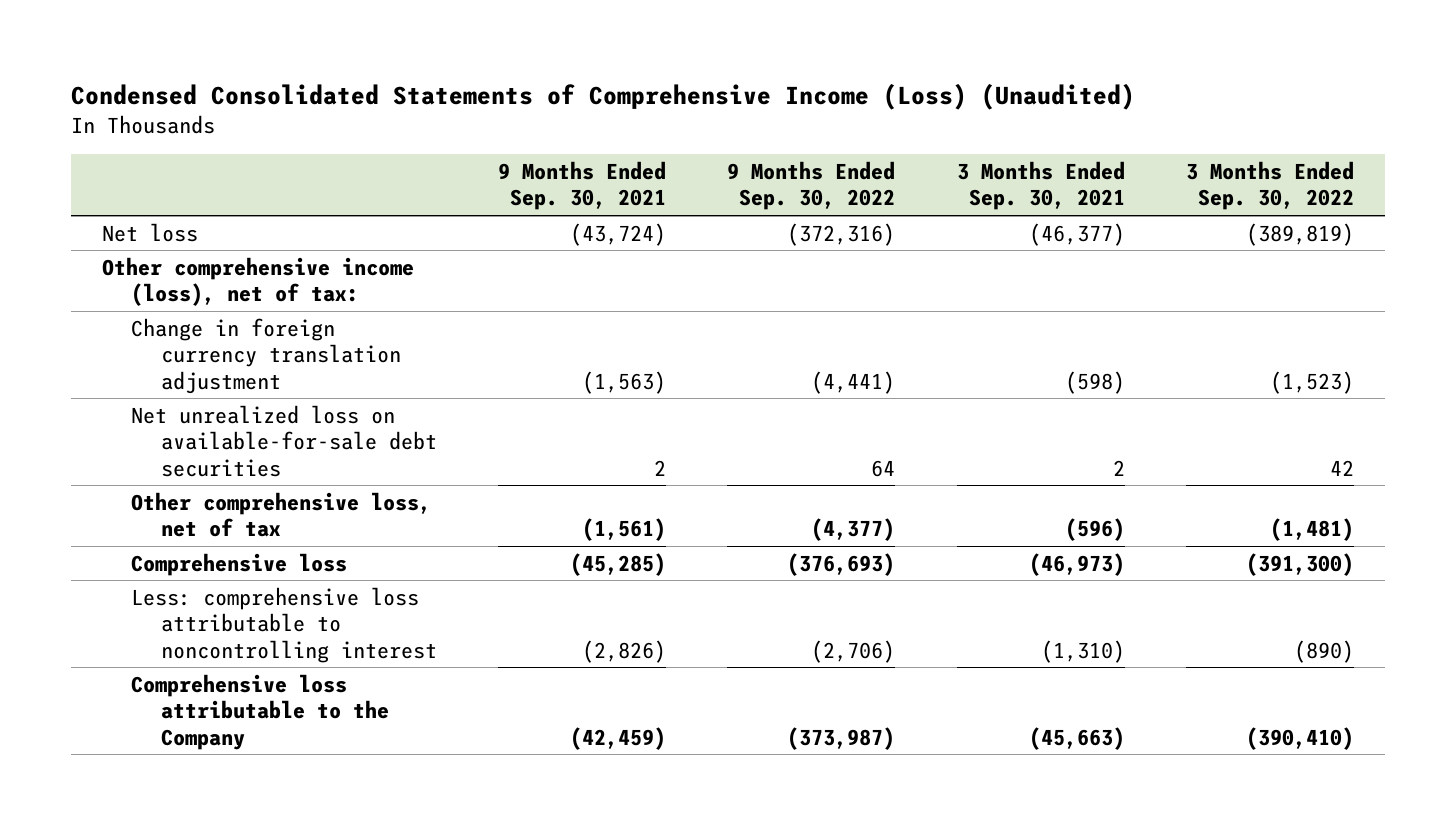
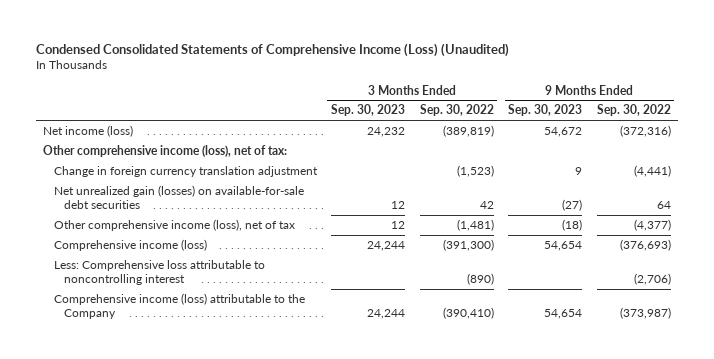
[498,160,667,211] 9 Months Ended Sep. 30, 2021 -> none
[956,160,1125,211] 3 Months Ended Sep. 30, 2021 -> none
none -> [331,104,406,117] Sep. 30, 2023
none -> [508,104,583,117] Sep. 30, 2023
[101,222,198,242] Net loss -> [43,124,134,137] Net income (loss)
[131,404,437,477] Net unrealized loss on available-for-sale debt securities -> [53,184,304,210] Net unrealized gain (losses) on available-for-sale debt securities
[131,491,432,538] Other comprehensive loss, net of tax -> [53,218,295,231] Other comprehensive income (loss), net of tax
[131,552,348,576] Comprehensive loss -> [53,238,207,251] Comprehensive income (loss)
[131,586,437,663] Less: comprehensive loss attributable to noncontrolling interest -> [53,259,265,286] Less: Comprehensive loss attributable to noncontrolling interest
[131,673,389,750] Comprehensive loss attributable to the Company -> [53,292,305,320] Comprehensive income (loss) attributable to the Company

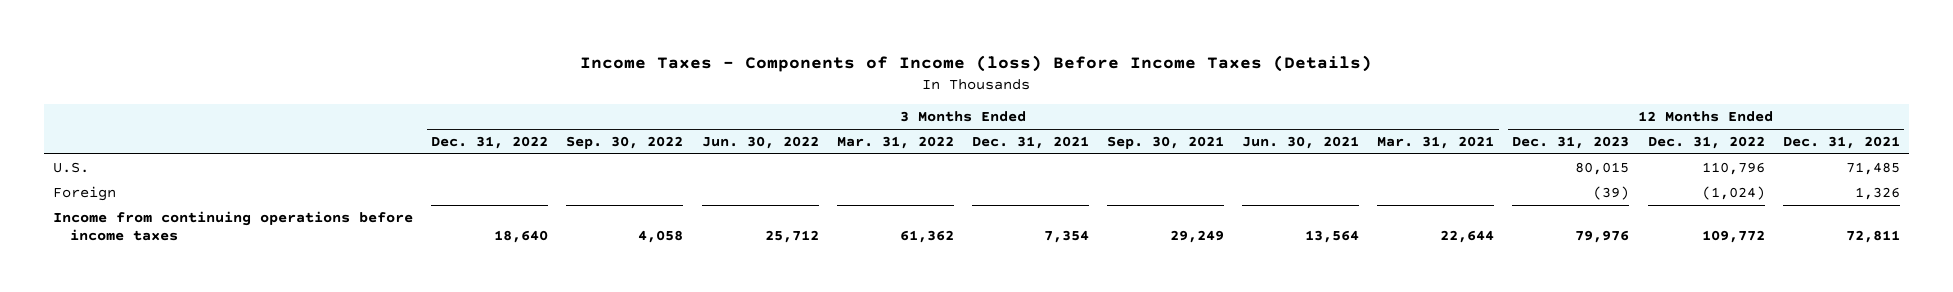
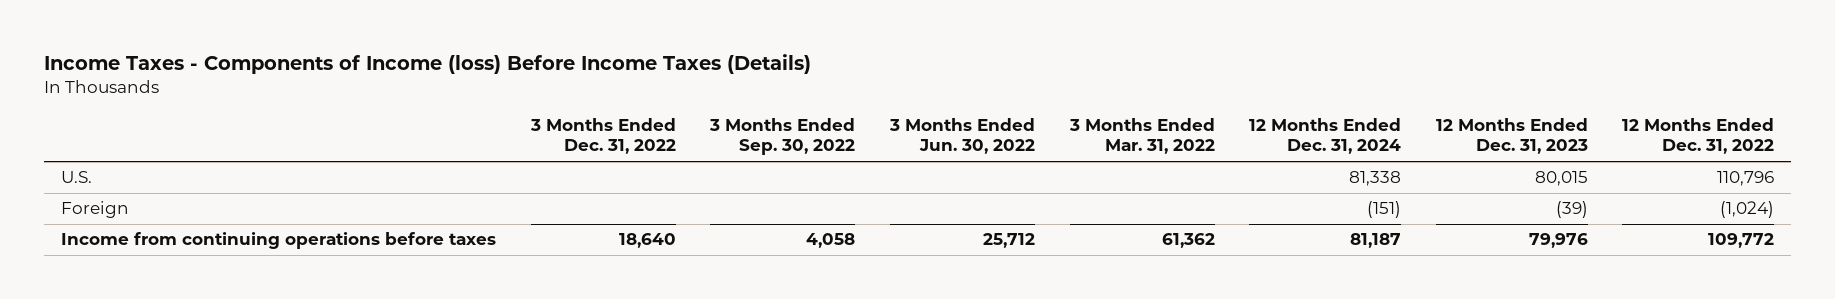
[971,135,1089,149] Dec. 31, 2021 -> none
[1106,135,1224,149] Sep. 30, 2021 -> none
[1242,135,1360,149] Jun. 30, 2021 -> none
[1377,135,1495,149] Mar. 31, 2021 -> none
[1782,135,1900,149] Dec. 31, 2021 -> none
none -> [1249,118,1402,155] 12 Months Ended Dec. 31, 2024
[53,210,414,242] Income from continuing operations before income taxes -> [61,232,497,250] Income from continuing operations before taxes

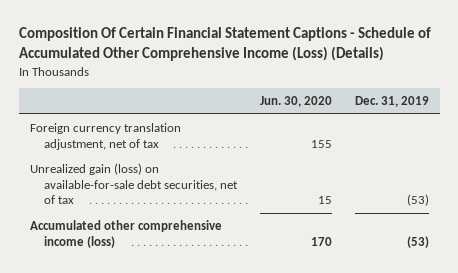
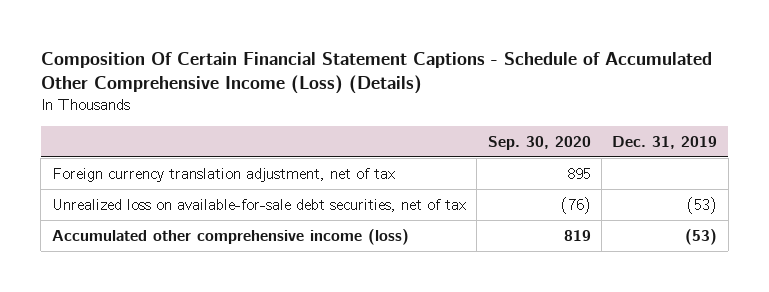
[259,96,332,108] Jun. 30, 2020 -> none
none -> [487,135,591,150] Sep. 30, 2020
[29,162,239,205] Unrealized gain (loss) on available-for-sale debt securities, net of tax -> [51,198,466,212] Unrealized loss on available-for-sale debt securities, net of tax

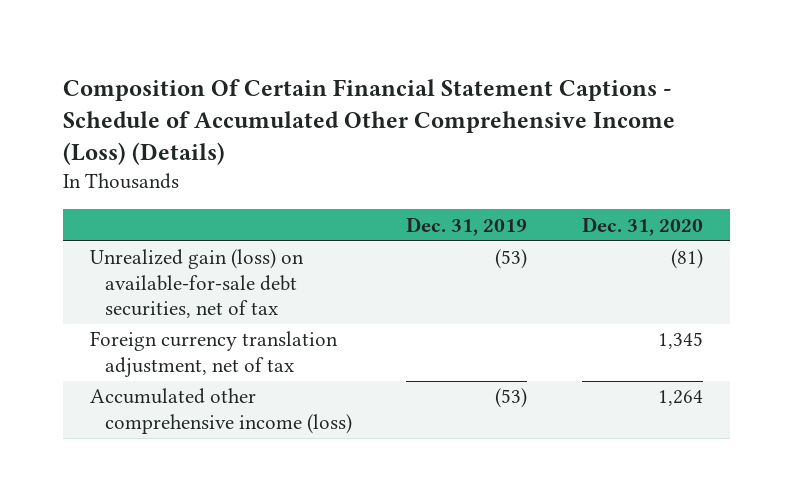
[487,135,591,150] Sep. 30, 2020 -> none
none -> [581,216,703,236] Dec. 31, 2020
none -> [90,249,305,319] Unrealized gain (loss) on available-for-sale debt securities, net of tax
[51,198,466,212] Unrealized loss on available-for-sale debt securities, net of tax -> none

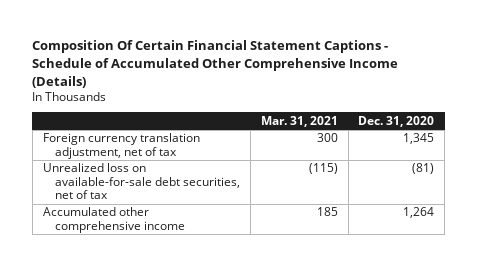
[63,78,676,166] Composition Of Certain Financial Statement Captions - Schedule of Accumulated Other Comprehensive Income (Loss) (Details) -> [32,40,399,88] Composition Of Certain Financial Statement Captions - Schedule of Accumulated Other Comprehensive Income (Details)
[406,216,528,236] Dec. 31, 2019 -> none
none -> [260,115,338,127] Mar. 31, 2021
[90,249,305,319] Unrealized gain (loss) on available-for-sale debt securities, net of tax -> none
none -> [42,163,241,200] Unrealized loss on available-for-sale debt securities, net of tax
[90,388,353,434] Accumulated other comprehensive income (loss) -> [42,207,186,233] Accumulated other comprehensive income

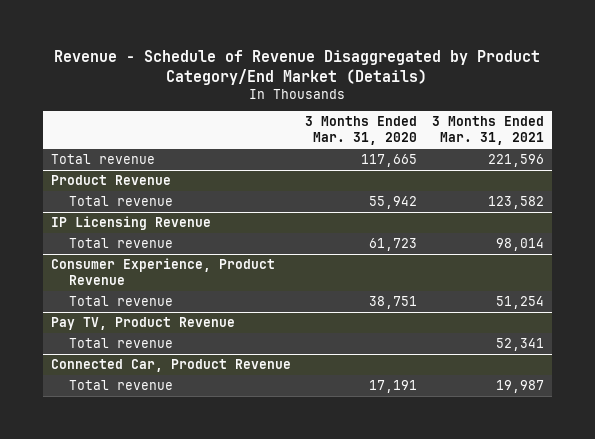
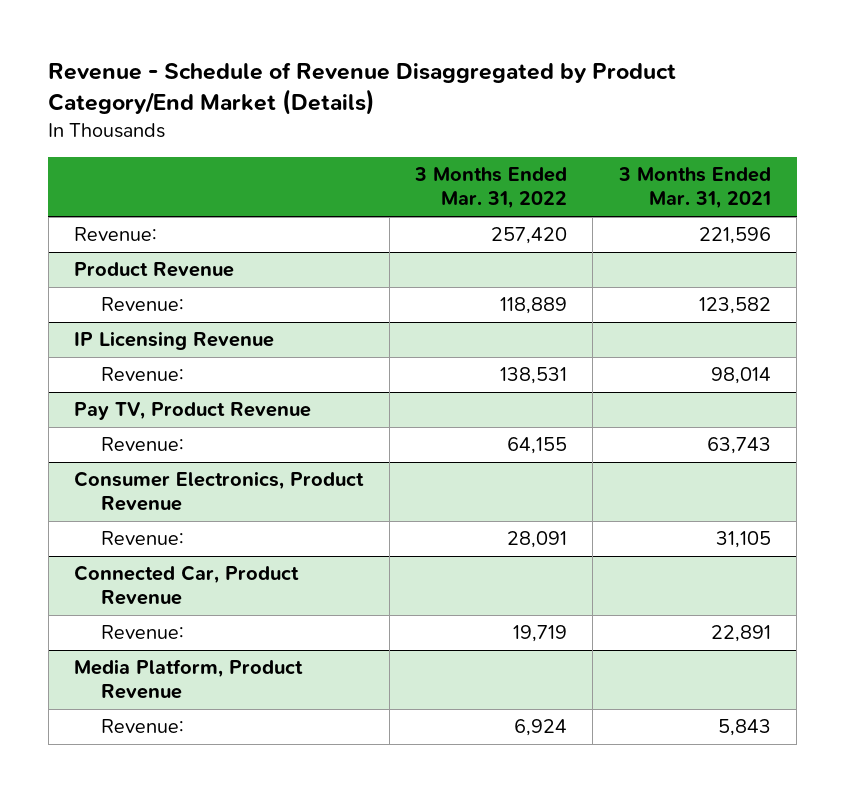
[305,116,418,145] 3 Months Ended Mar. 31, 2020 -> none
none -> [413,167,567,210] 3 Months Ended Mar. 31, 2022
[50,154,155,165] Total revenue -> [74,227,158,242] Revenue:
[68,196,173,207] Total revenue -> [101,297,185,312] Revenue:
[50,258,275,286] Consumer Experience, Product Revenue -> none
[68,296,173,307] Total revenue -> none
[68,238,173,249] Total revenue -> [101,367,185,382] Revenue:
[68,338,173,349] Total revenue -> [101,437,185,452] Revenue:
[496,338,545,352] 52,341 -> [706,437,771,455] 63,743
none -> [74,471,365,512] Consumer Electronics, Product Revenue
none -> [101,531,185,546] Revenue:
[68,380,173,391] Total revenue -> [101,625,185,640] Revenue:
[496,380,545,394] 19,987 -> [710,625,771,643] 22,891
none -> [74,659,304,700] Media Platform, Product Revenue
none -> [101,719,185,734] Revenue:

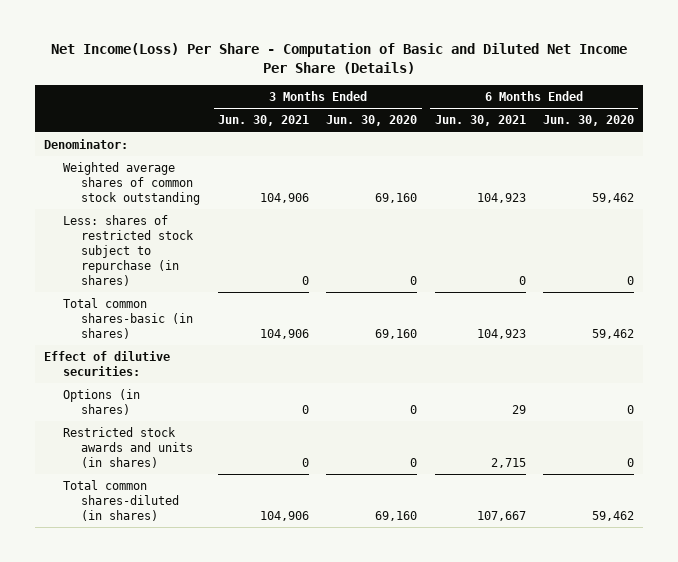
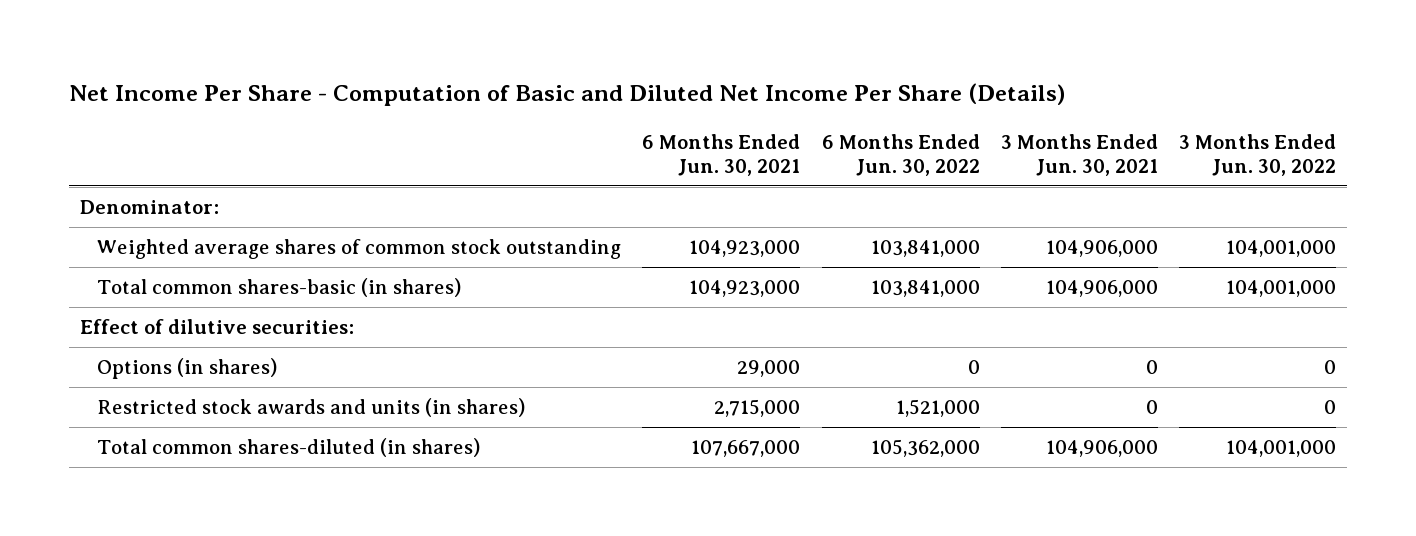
[51,43,628,74] Net Income(Loss) Per Share - Computation of Basic and Diluted Net Income Per Share (Details) -> [69,83,1066,107] Net Income Per Share - Computation of Basic and Diluted Net Income Per Share (Details)
[326,115,418,127] Jun. 30, 2020 -> none
[542,115,634,127] Jun. 30, 2020 -> none
none -> [821,133,980,177] 6 Months Ended Jun. 30, 2022
none -> [1179,133,1337,177] 3 Months Ended Jun. 30, 2022
[62,215,195,286] Less: shares of restricted stock subject to repurchase (in shares) -> none
[259,193,309,204] 104,906 -> [1045,239,1158,257] 104,906,000
[476,193,526,204] 104,923 -> [689,239,801,257] 104,923,000
[259,329,309,340] 104,906 -> [1045,279,1158,297] 104,906,000
[476,329,526,340] 104,923 -> [689,279,801,297] 104,923,000
[511,405,526,415] 29 -> [737,359,801,377] 29,000
[490,458,526,469] 2,715 -> [714,398,801,417] 2,715,000
[259,511,309,522] 104,906 -> [1045,439,1158,457] 104,906,000
[476,511,526,522] 107,667 -> [691,439,801,457] 107,667,000

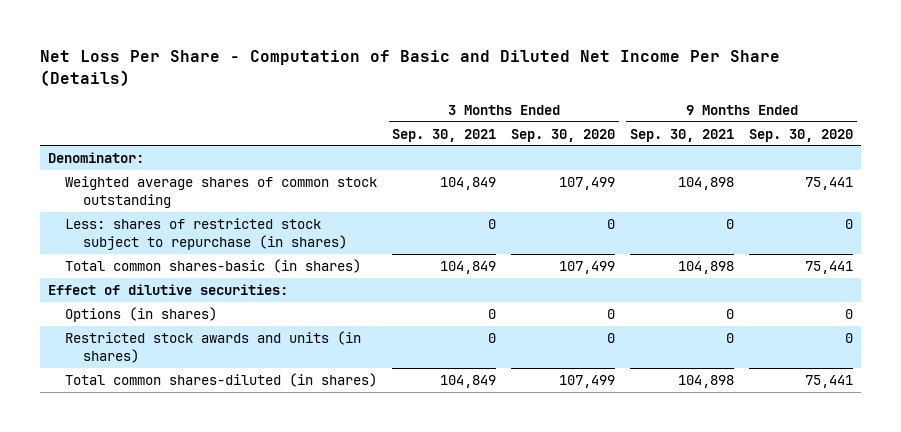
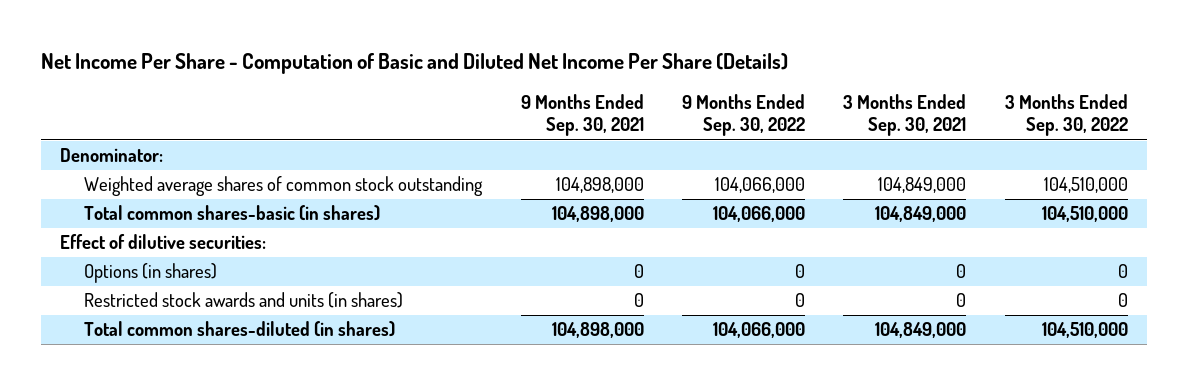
[40,50,781,86] Net Loss Per Share - Computation of Basic and Diluted Net Income Per Share (Details) -> [40,53,788,75] Net Income Per Share - Computation of Basic and Diluted Net Income Per Share (Details)
[511,128,616,142] Sep. 30, 2020 -> none
[749,128,854,142] Sep. 30, 2020 -> none
none -> [682,94,806,137] 9 Months Ended Sep. 30, 2022
none -> [1004,94,1128,137] 3 Months Ended Sep. 30, 2022
[65,218,348,250] Less: shares of restricted stock subject to repurchase (in shares) -> none
[440,177,497,191] 104,849 -> [878,177,967,194] 104,849,000
[678,177,735,191] 104,898 -> [555,177,644,194] 104,898,000
[440,261,497,275] 104,849 -> [875,206,967,223] 104,849,000
[678,261,735,275] 104,898 -> [551,206,644,223] 104,898,000
[440,375,497,389] 104,849 -> [875,322,967,339] 104,849,000
[678,375,735,389] 104,898 -> [551,322,644,339] 104,898,000

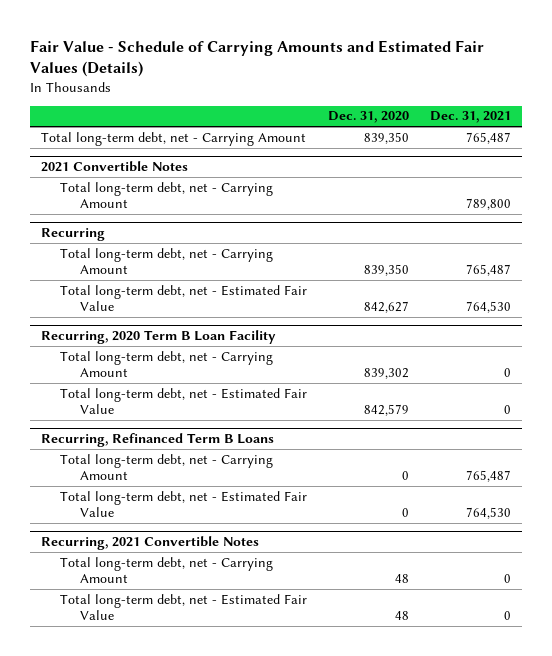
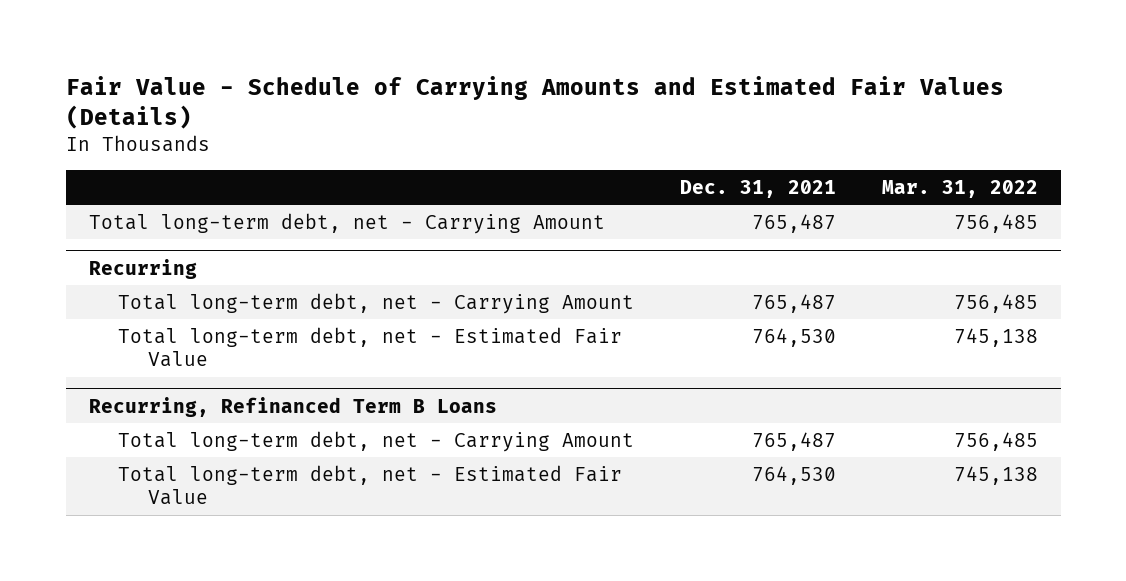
[328,111,410,124] Dec. 31, 2020 -> none
none -> [881,179,1038,198] Mar. 31, 2022
[40,160,188,172] 2021 Convertible Notes -> none
[60,181,274,209] Total long-term debt, net - Carrying Amount -> none
[40,329,276,344] Recurring, 2020 Term B Loan Facility -> none
[60,350,274,378] Total long-term debt, net - Carrying Amount -> none
[60,387,308,415] Total long-term debt, net - Estimated Fair Value -> none
[40,535,259,550] Recurring, 2021 Convertible Notes -> none
[60,556,274,584] Total long-term debt, net - Carrying Amount -> none
[60,593,308,621] Total long-term debt, net - Estimated Fair Value -> none

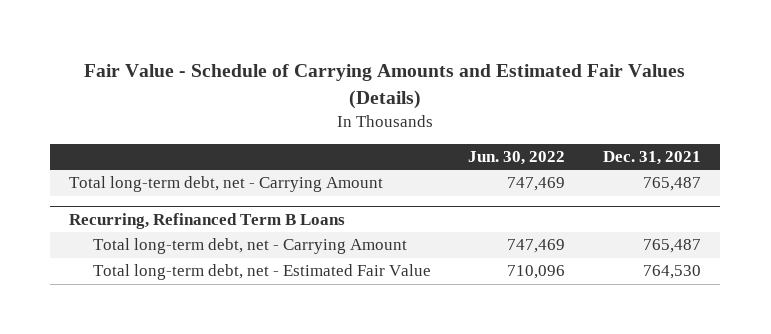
[881,179,1038,198] Mar. 31, 2022 -> none
none -> [468,151,566,166] Jun. 30, 2022
[88,258,197,279] Recurring -> none
[118,292,635,314] Total long-term debt, net - Carrying Amount -> none
[118,326,623,368] Total long-term debt, net - Estimated Fair Value -> none

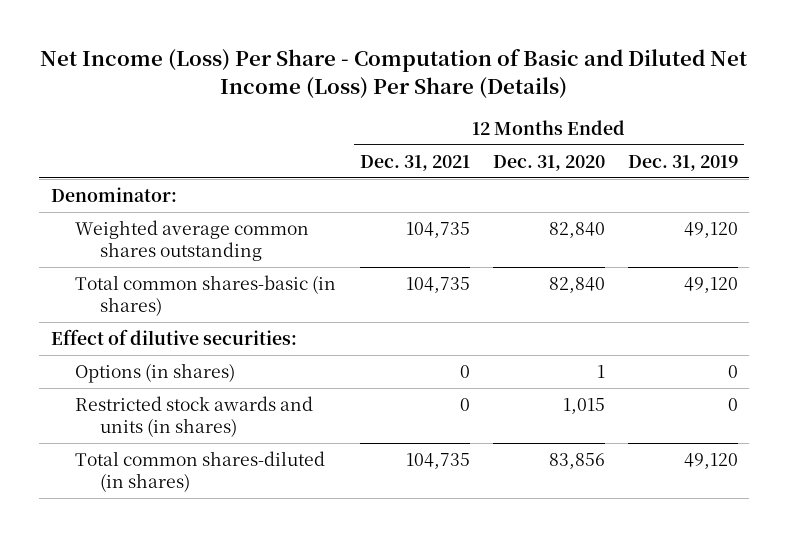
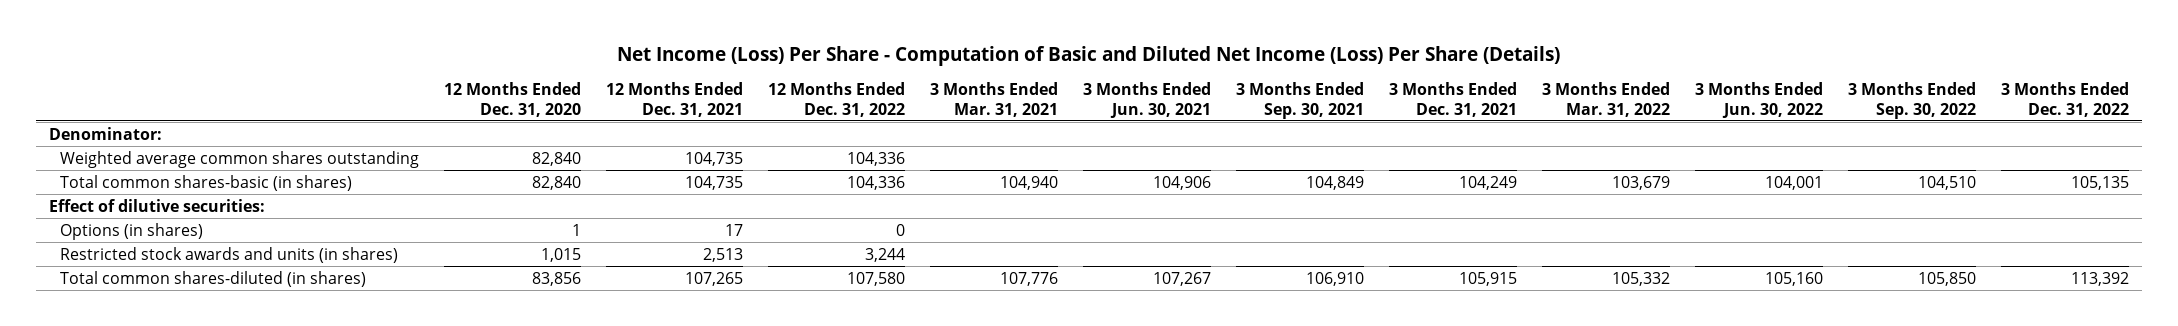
[627,154,738,171] Dec. 31, 2019 -> none
none -> [768,81,906,117] 12 Months Ended Dec. 31, 2022
none -> [930,81,1059,117] 3 Months Ended Mar. 31, 2021
none -> [1083,81,1212,118] 3 Months Ended Jun. 30, 2021
none -> [1236,81,1365,119] 3 Months Ended Sep. 30, 2021
none -> [1389,81,1518,117] 3 Months Ended Dec. 31, 2021
none -> [1542,81,1671,117] 3 Months Ended Mar. 31, 2022
none -> [1695,81,1824,118] 3 Months Ended Jun. 30, 2022
none -> [1848,81,1977,119] 3 Months Ended Sep. 30, 2022
none -> [2001,81,2130,117] 3 Months Ended Dec. 31, 2022
[459,365,470,379] 0 -> [725,223,744,236] 17
[459,398,470,412] 0 -> [703,247,744,262] 2,513
[405,453,470,470] 104,735 -> [685,271,744,286] 107,265

